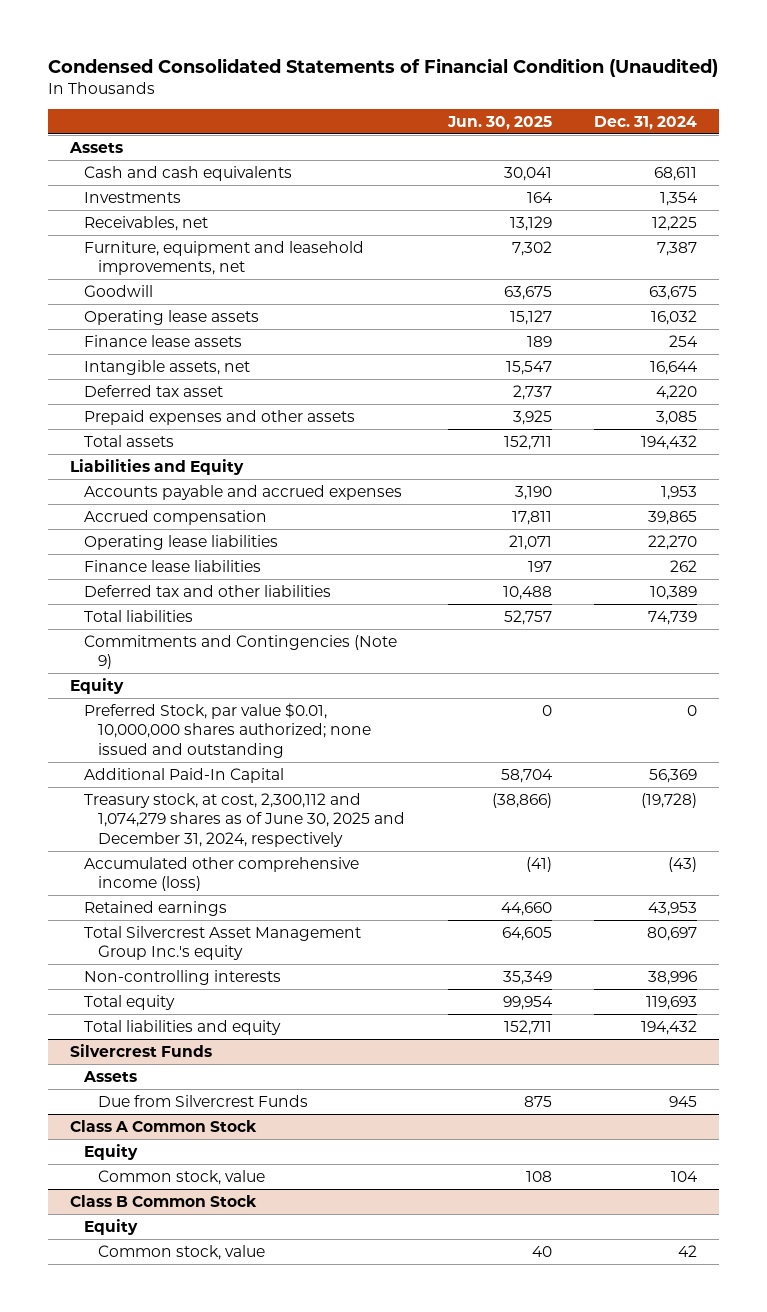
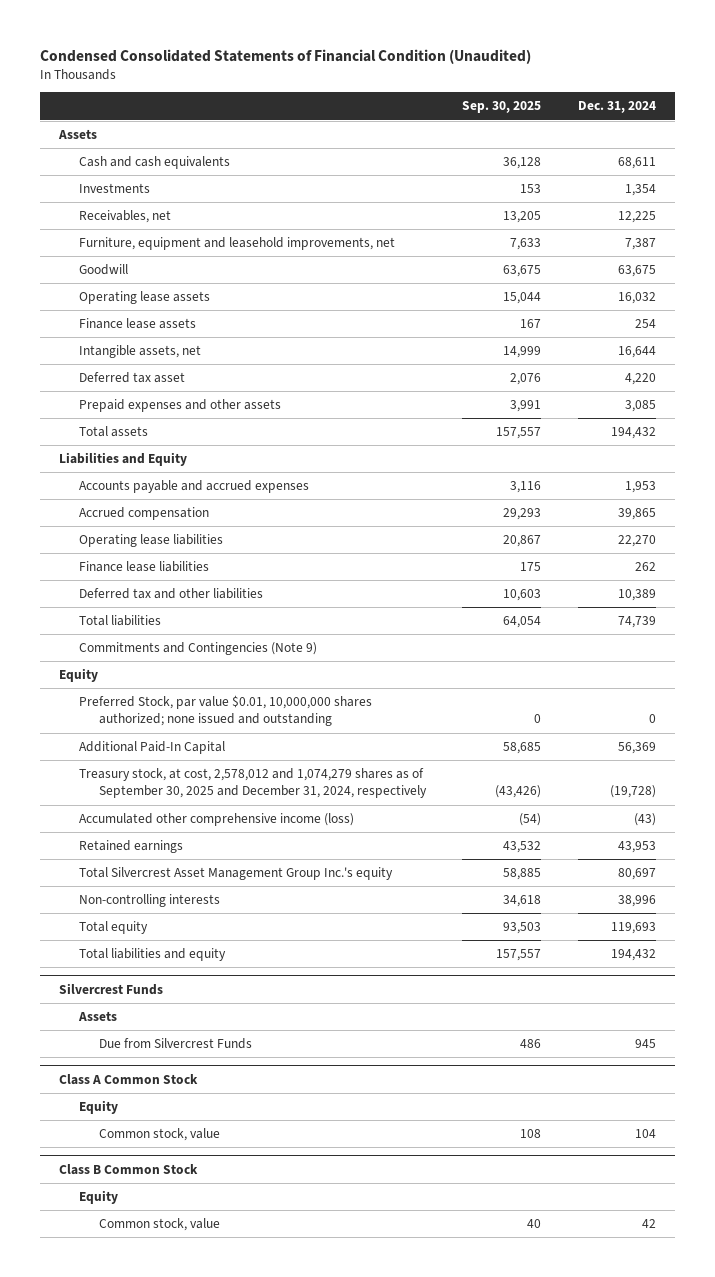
[446,115,552,130] Jun. 30, 2025 -> none
none -> [462,101,542,114] Sep. 30, 2025
[84,792,406,847] Treasury stock, at cost, 2,300,112 and 1,074,279 shares as of June 30, 2025 and December 31, 2024, respectively -> [78,768,427,799] Treasury stock, at cost, 2,578,012 and 1,074,279 shares as of September 30, 2025 and December 31, 2024, respectively

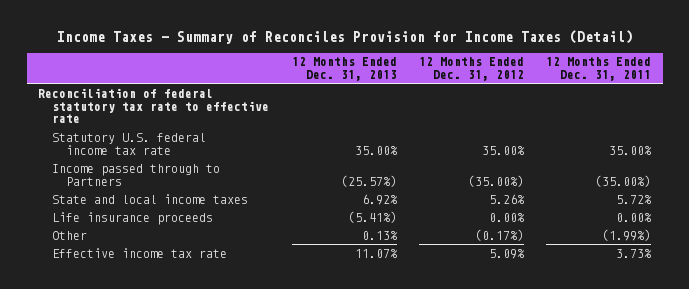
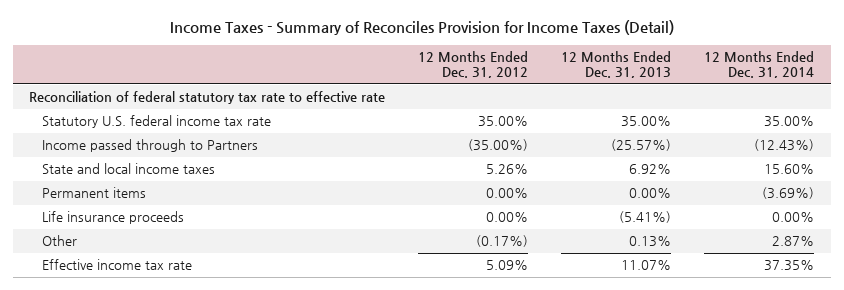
[546,57,652,82] 12 Months Ended Dec. 31, 2011 -> none
none -> [704,51,815,79] 12 Months Ended Dec. 31, 2014
none -> [41,187,146,199] Permanent items

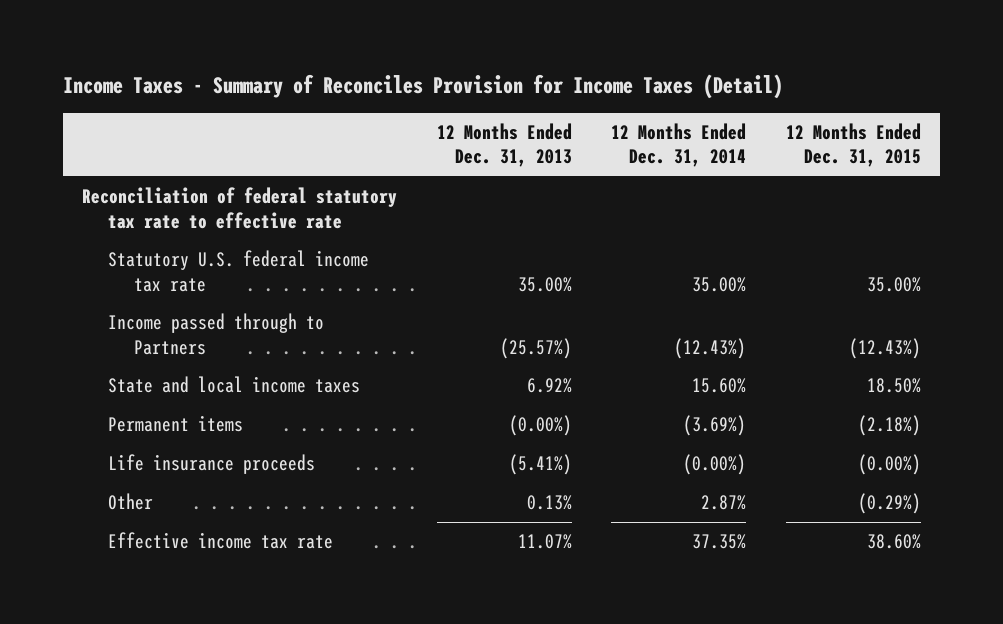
[418,51,529,79] 12 Months Ended Dec. 31, 2012 -> none
none -> [785,123,921,168] 12 Months Ended Dec. 31, 2015
[629,188,672,199] 0.00% -> [508,415,572,437] (0.00%)
[772,212,815,223] 0.00% -> [683,454,747,476] (0.00%)

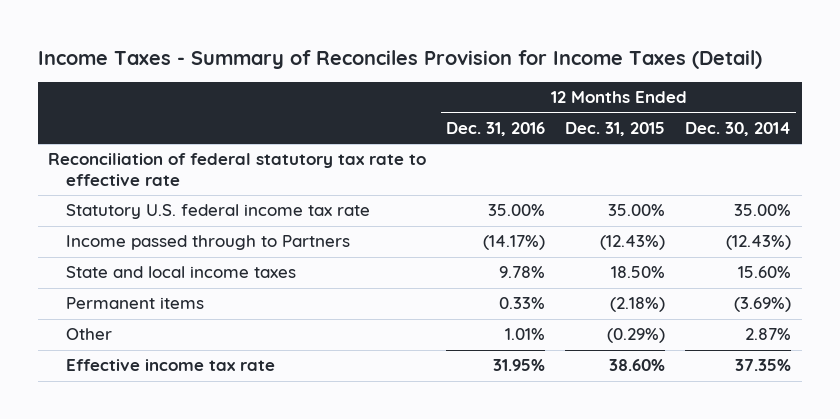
[436,123,572,168] 12 Months Ended Dec. 31, 2013 -> none
[611,123,747,168] 12 Months Ended Dec. 31, 2014 -> none
none -> [446,122,546,137] Dec. 31, 2016
none -> [685,122,792,137] Dec. 30, 2014
[108,454,316,475] Life insurance proceeds -> none

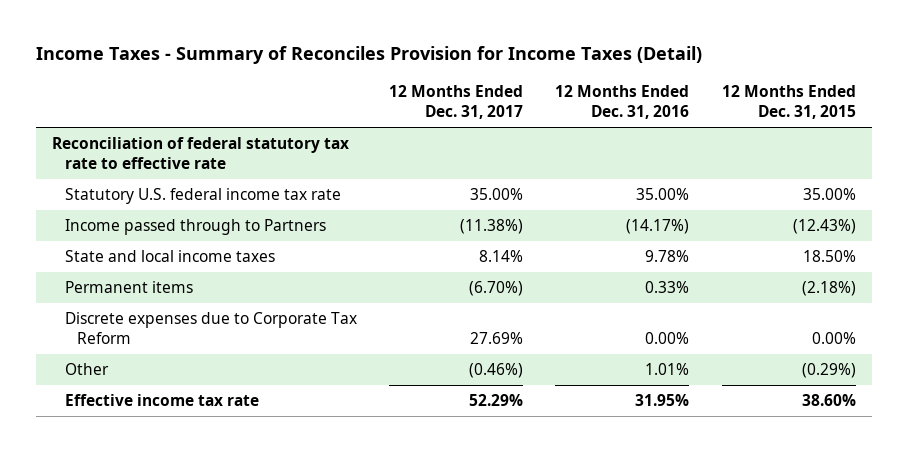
[685,122,792,137] Dec. 30, 2014 -> none
none -> [388,85,523,119] 12 Months Ended Dec. 31, 2017
none -> [64,312,357,345] Discrete expenses due to Corporate Tax Reform

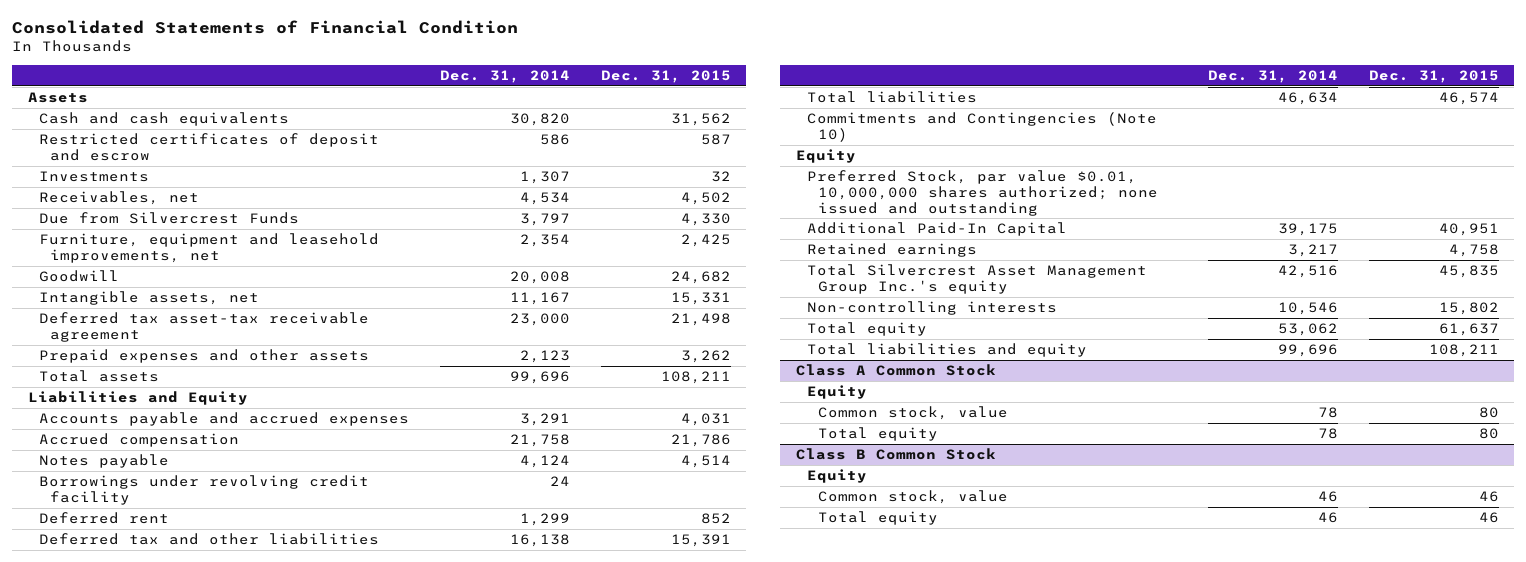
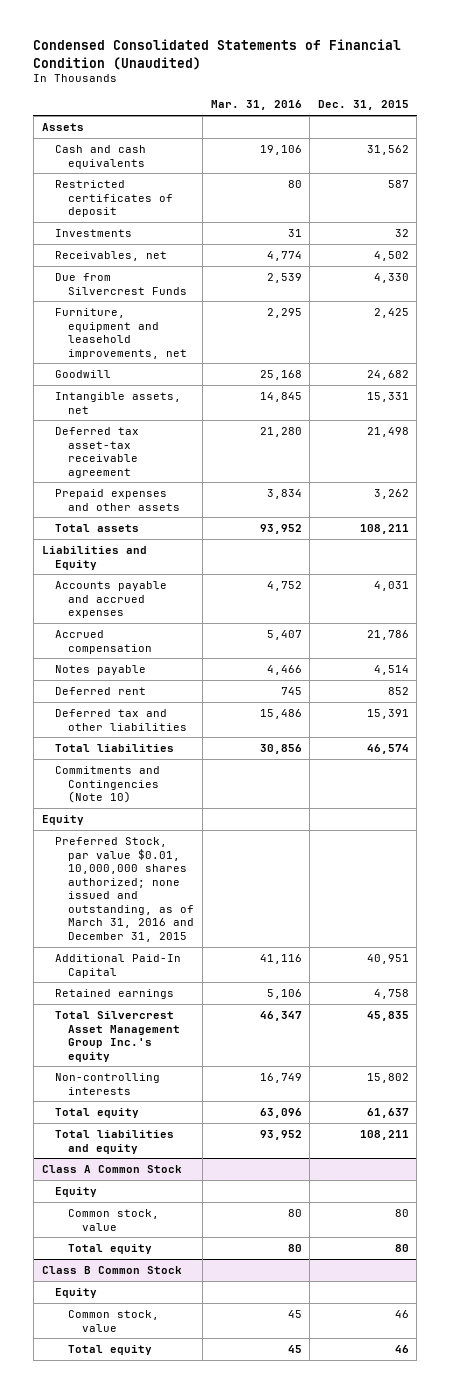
[12,20,519,35] Consolidated Statements of Financial Condition -> [33,39,402,70] Condensed Consolidated Statements of Financial Condition (Unaudited)
[439,70,570,84] Dec. 31, 2014 -> none
none -> [210,100,302,111] Mar. 31, 2016
[38,133,379,161] Restricted certificates of deposit and escrow -> [54,179,174,218] Restricted certificates of deposit
[38,475,369,505] Borrowings under revolving credit facility -> none
[806,170,1158,216] Preferred Stock, par value $0.01, 10,000,000 shares authorized; none issued and outstanding -> [54,836,195,942] Preferred Stock, par value $0.01, 10,000,000 shares authorized; none issued and outstanding, as of March 31, 2016 and December 31, 2015

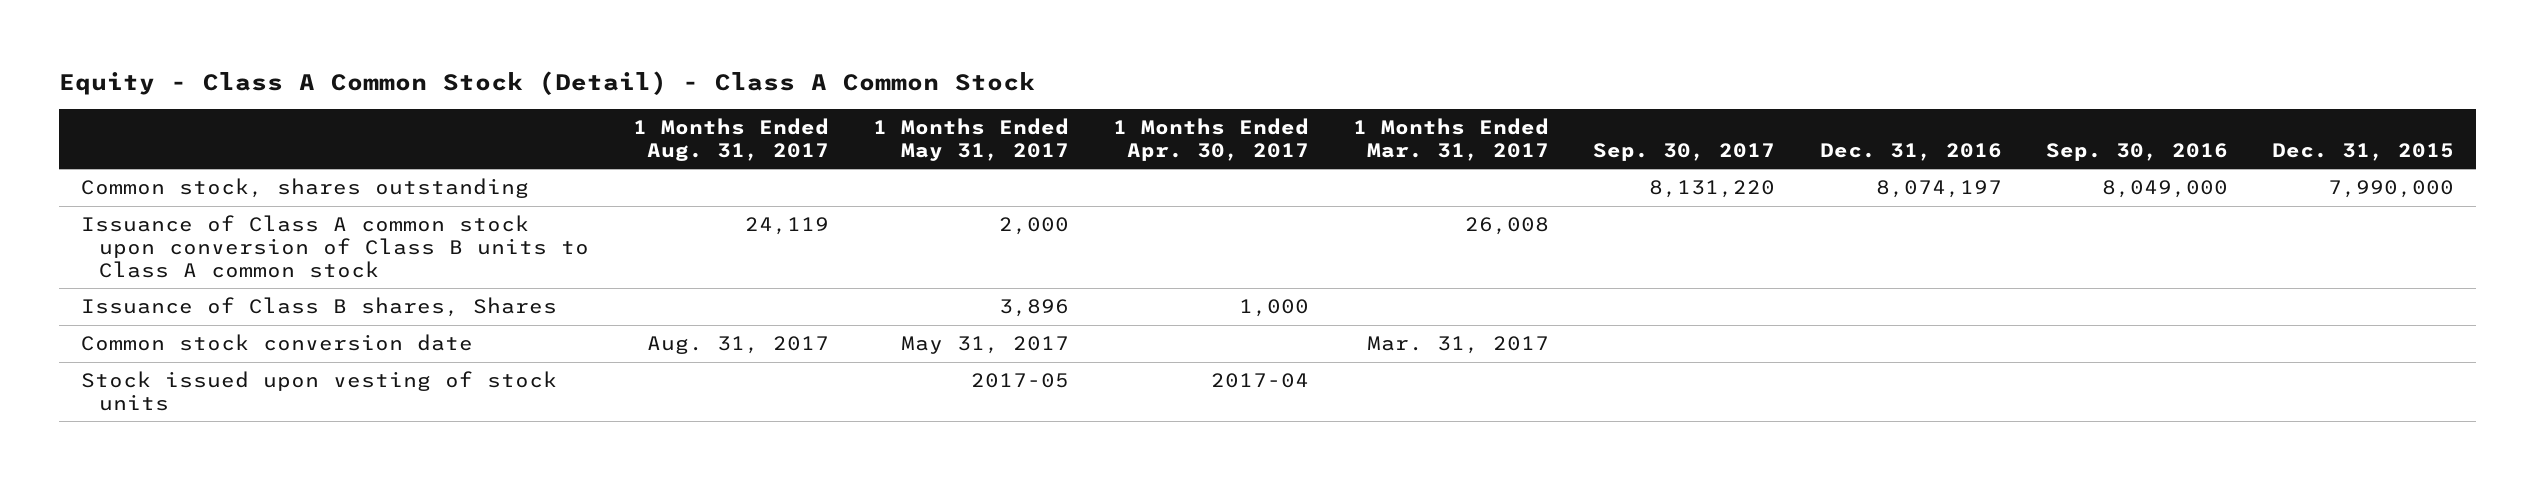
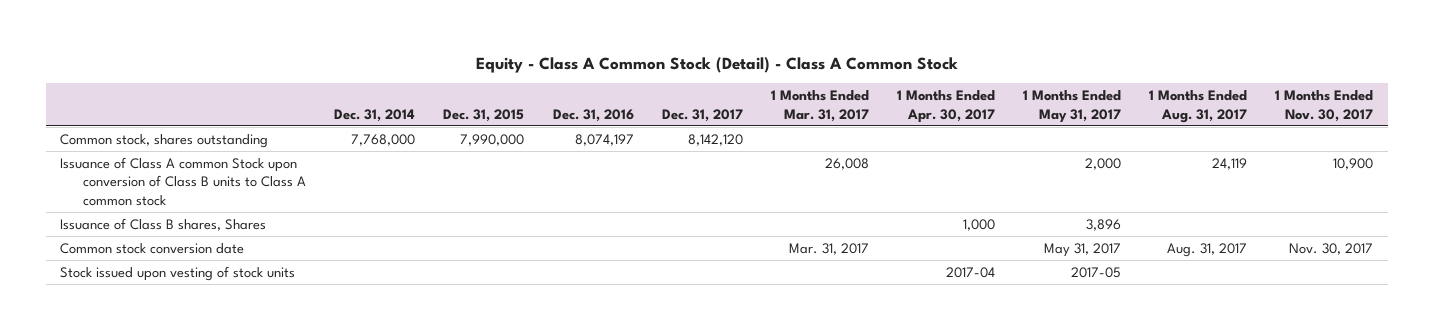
[1593,142,1776,161] Sep. 30, 2017 -> none
[2045,142,2228,161] Sep. 30, 2016 -> none
none -> [334,108,416,122] Dec. 31, 2014
none -> [661,108,743,122] Dec. 31, 2017
none -> [1275,90,1374,122] 1 Months Ended Nov. 30, 2017
[81,215,589,278] Issuance of Class A common stock upon conversion of Class B units to Class A common stock -> [60,156,307,206] Issuance of Class A common Stock upon conversion of Class B units to Class A common stock

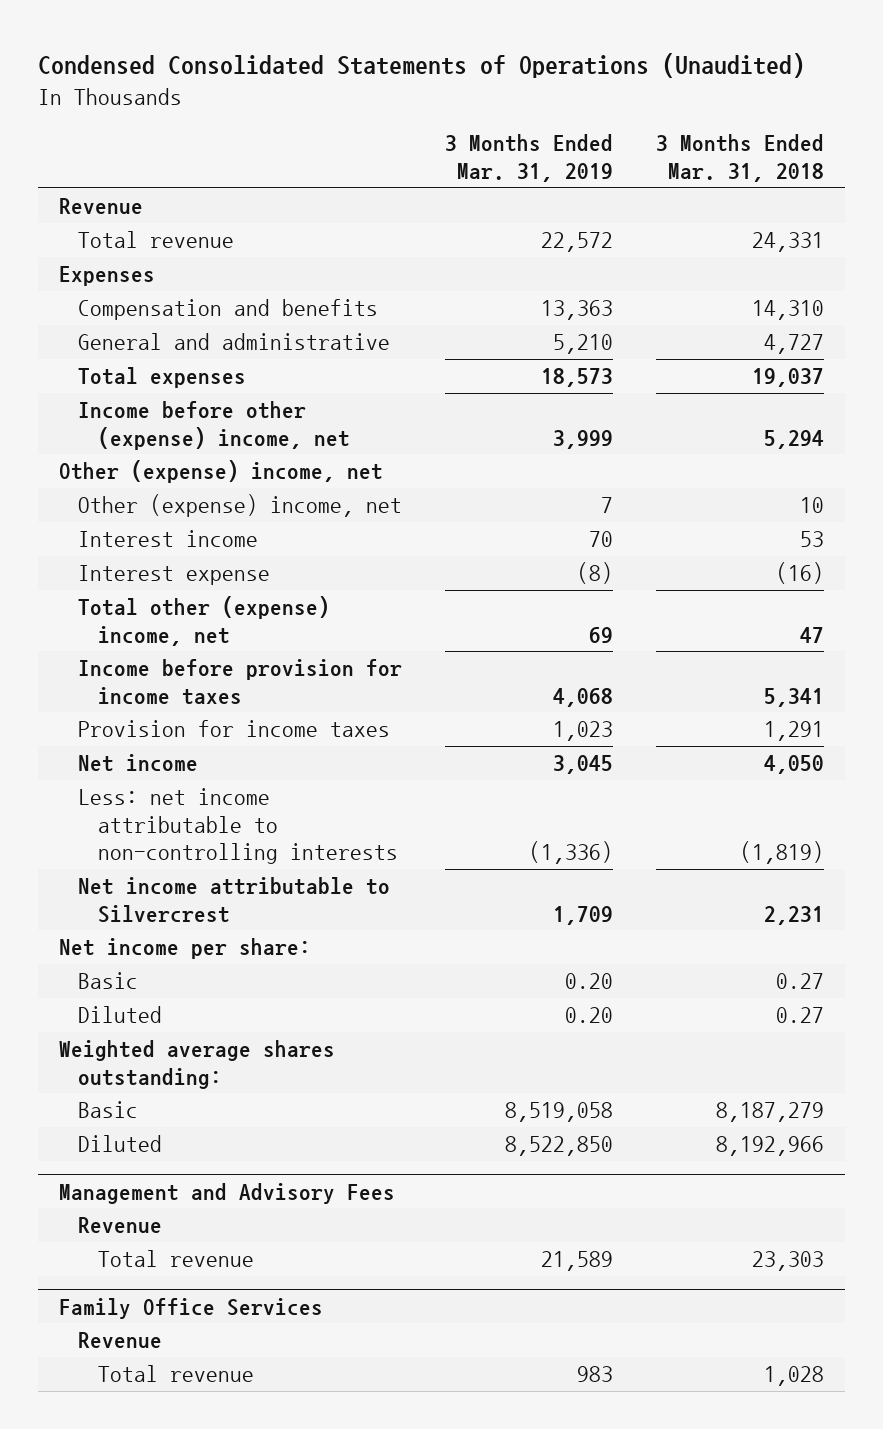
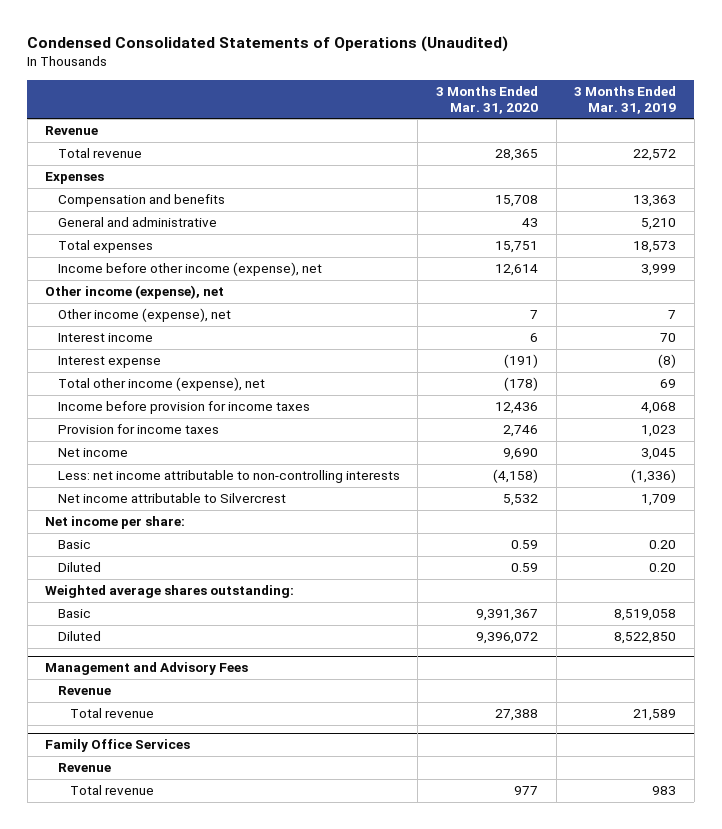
[655,134,824,182] 3 Months Ended Mar. 31, 2018 -> none
none -> [435,85,538,114] 3 Months Ended Mar. 31, 2020
[78,401,350,450] Income before other (expense) income, net -> [57,262,322,277] Income before other income (expense), net
[59,460,384,484] Other (expense) income, net -> [45,285,225,300] Other income (expense), net
[78,494,403,518] Other (expense) income, net -> [57,308,231,323] Other income (expense), net
[78,596,331,646] Total other (expense) income, net -> [57,377,265,392] Total other income (expense), net

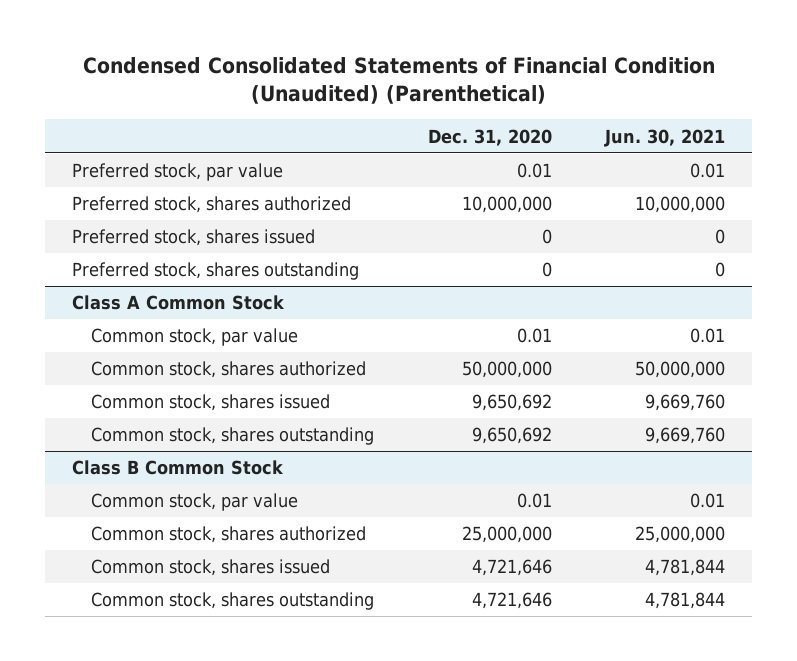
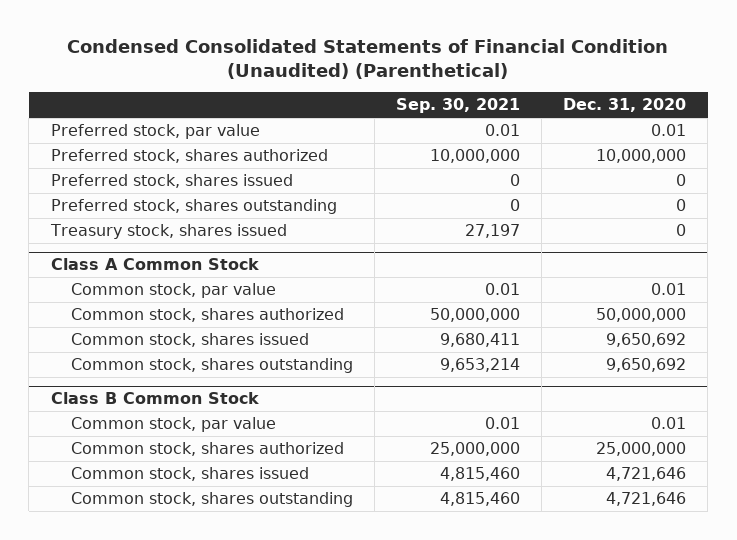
[604,128,726,147] Jun. 30, 2021 -> none
none -> [396,98,521,114] Sep. 30, 2021
none -> [49,223,287,239] Treasury stock, shares issued

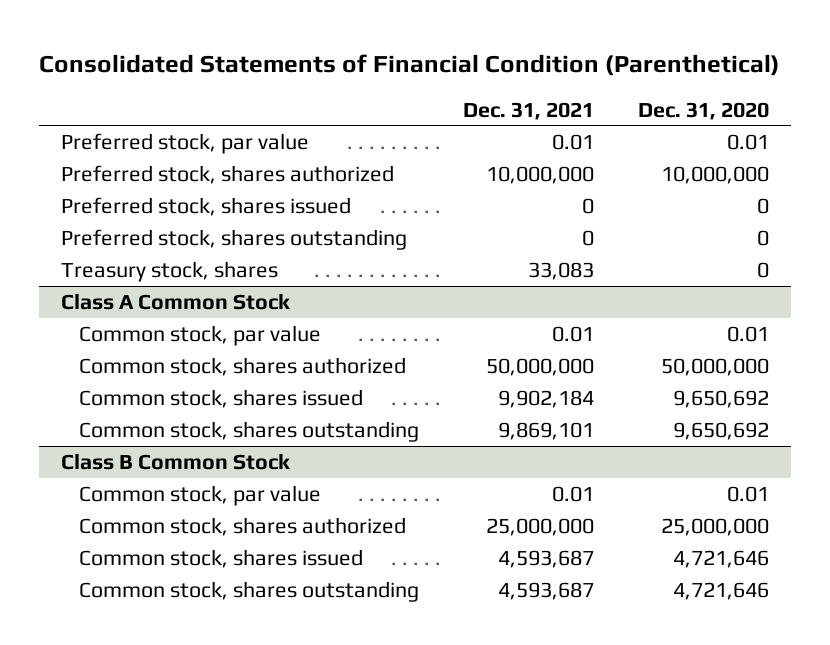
[67,38,669,79] Condensed Consolidated Statements of Financial Condition (Unaudited) (Parenthetical) -> [39,54,781,77] Consolidated Statements of Financial Condition (Parenthetical)
[396,98,521,114] Sep. 30, 2021 -> none
none -> [463,101,595,120] Dec. 31, 2021
[49,223,287,239] Treasury stock, shares issued -> [61,260,279,282] Treasury stock, shares

